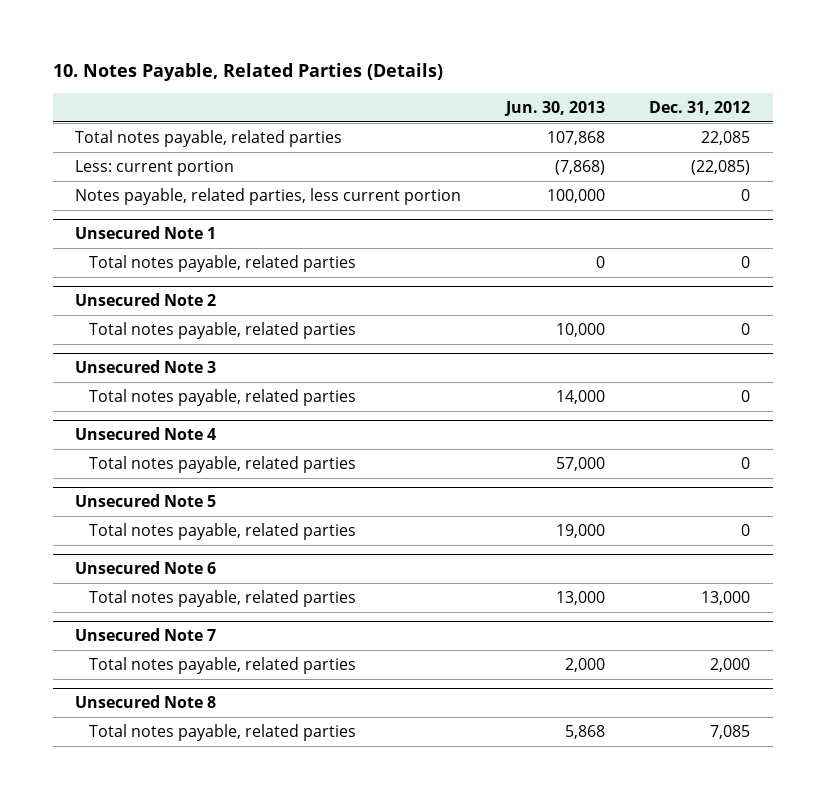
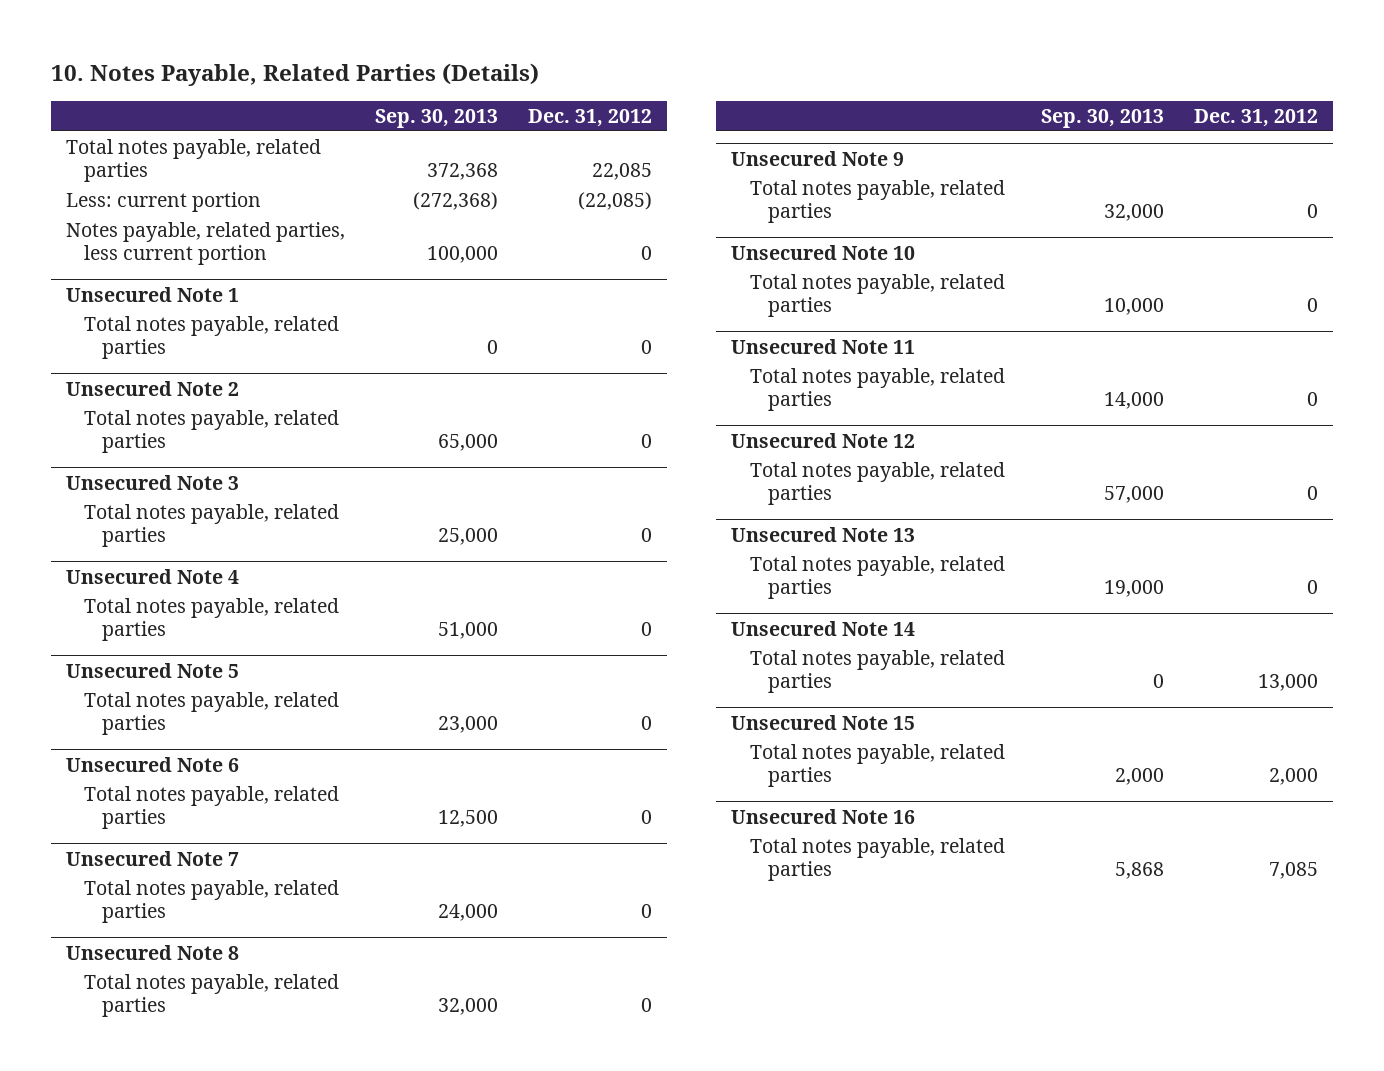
[503,100,605,116] Jun. 30, 2013 -> none
none -> [374,108,498,128] Sep. 30, 2013
[701,590,751,605] 13,000 -> [641,809,653,824] 0
[710,657,751,672] 2,000 -> [641,903,653,918] 0
none -> [84,974,340,1017] Total notes payable, related parties
none -> [731,150,905,166] Unsecured Note 9
none -> [749,180,1005,223] Total notes payable, related parties
none -> [731,244,916,260] Unsecured Note 10
none -> [749,274,1005,317] Total notes payable, related parties
none -> [731,338,916,354] Unsecured Note 11
none -> [749,368,1005,411] Total notes payable, related parties
none -> [731,432,916,448] Unsecured Note 12
none -> [749,462,1005,505] Total notes payable, related parties
none -> [731,526,916,542] Unsecured Note 13
none -> [749,556,1005,599] Total notes payable, related parties
none -> [731,620,916,636] Unsecured Note 14
none -> [749,650,1005,693] Total notes payable, related parties
none -> [731,714,916,730] Unsecured Note 15
none -> [749,744,1005,787] Total notes payable, related parties
none -> [731,808,916,824] Unsecured Note 16

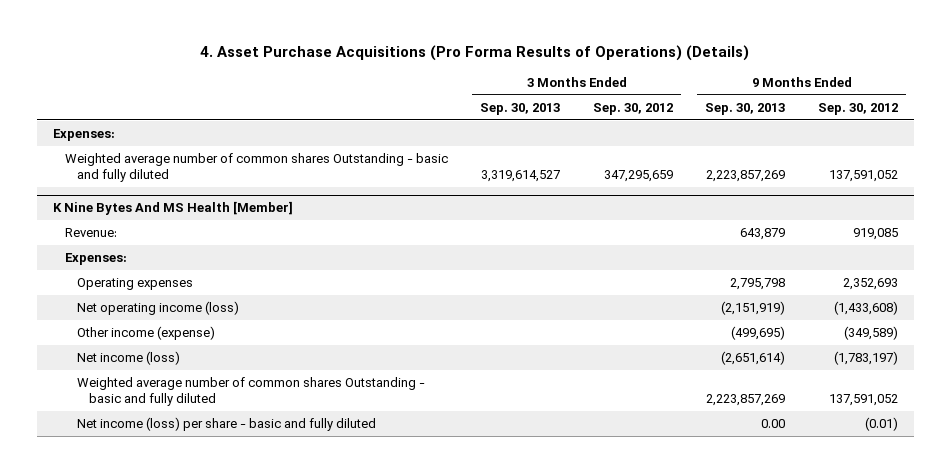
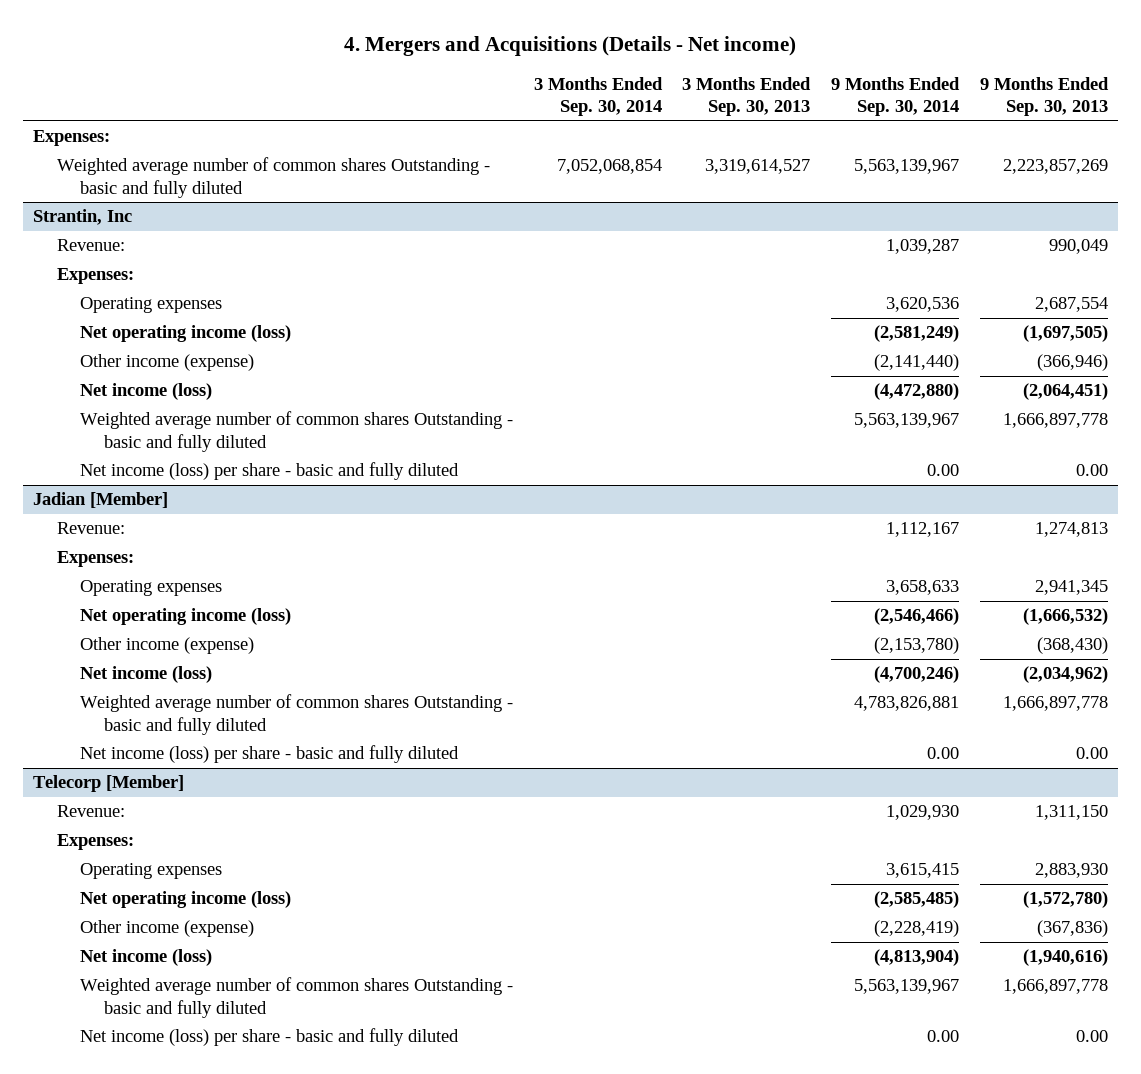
[200,44,750,61] 4. Asset Purchase Acquisitions (Pro Forma Results of Operations) (Details) -> [344,36,797,57] 4. Mergers and Acquisitions (Details - Net income)
[592,102,673,115] Sep. 30, 2012 -> none
[817,102,898,115] Sep. 30, 2012 -> none
none -> [533,77,663,117] 3 Months Ended Sep. 30, 2014
none -> [831,77,961,117] 9 Months Ended Sep. 30, 2014
[52,201,293,216] K Nine Bytes And MS Health [Member] -> none
none -> [33,209,133,226] Strantin, Inc
[740,228,786,241] 643,879 -> [1048,239,1108,255] 990,049
[730,278,786,291] 2,795,798 -> [1034,297,1108,313] 2,687,554
[721,301,786,316] (2,151,919) -> [1022,325,1108,343] (1,697,505)
[731,326,786,341] (499,695) -> [1036,354,1108,372] (366,946)
[721,351,786,366] (2,651,614) -> [1022,383,1108,401] (2,064,451)
[706,394,786,407] 2,223,857,269 -> [1002,413,1108,429] 1,666,897,778
none -> [33,492,169,509] Jadian [Member]
none -> [56,522,125,535] Revenue:
none -> [56,551,134,568] Expenses:
none -> [80,580,223,597] Operating expenses
none -> [80,608,292,626] Net operating income (loss)
none -> [80,637,255,655] Other income (expense)
none -> [80,666,213,684] Net income (loss)
none -> [80,694,514,735] Weighted average number of common shares Outstanding - basic and fully diluted
none -> [80,745,460,764] Net income (loss) per share - basic and fully diluted
none -> [33,775,185,793] Telecorp [Member]
none -> [56,805,125,818] Revenue:
none -> [56,834,134,851] Expenses:
none -> [80,863,223,880] Operating expenses
none -> [80,891,292,909] Net operating income (loss)
none -> [80,920,255,938] Other income (expense)
none -> [80,949,213,967] Net income (loss)
none -> [80,977,514,1018] Weighted average number of common shares Outstanding - basic and fully diluted
none -> [80,1028,460,1047] Net income (loss) per share - basic and fully diluted

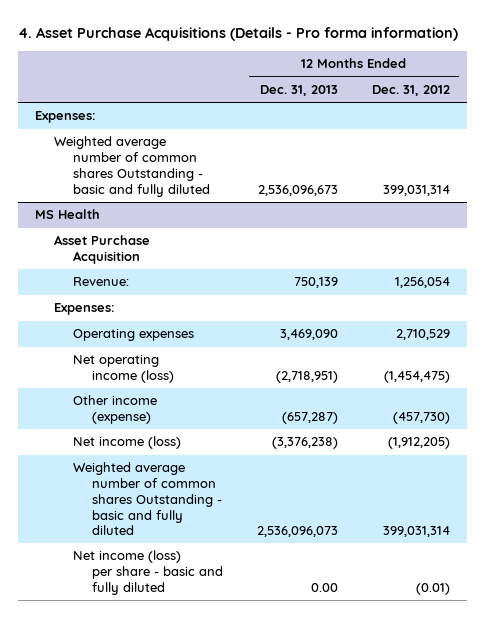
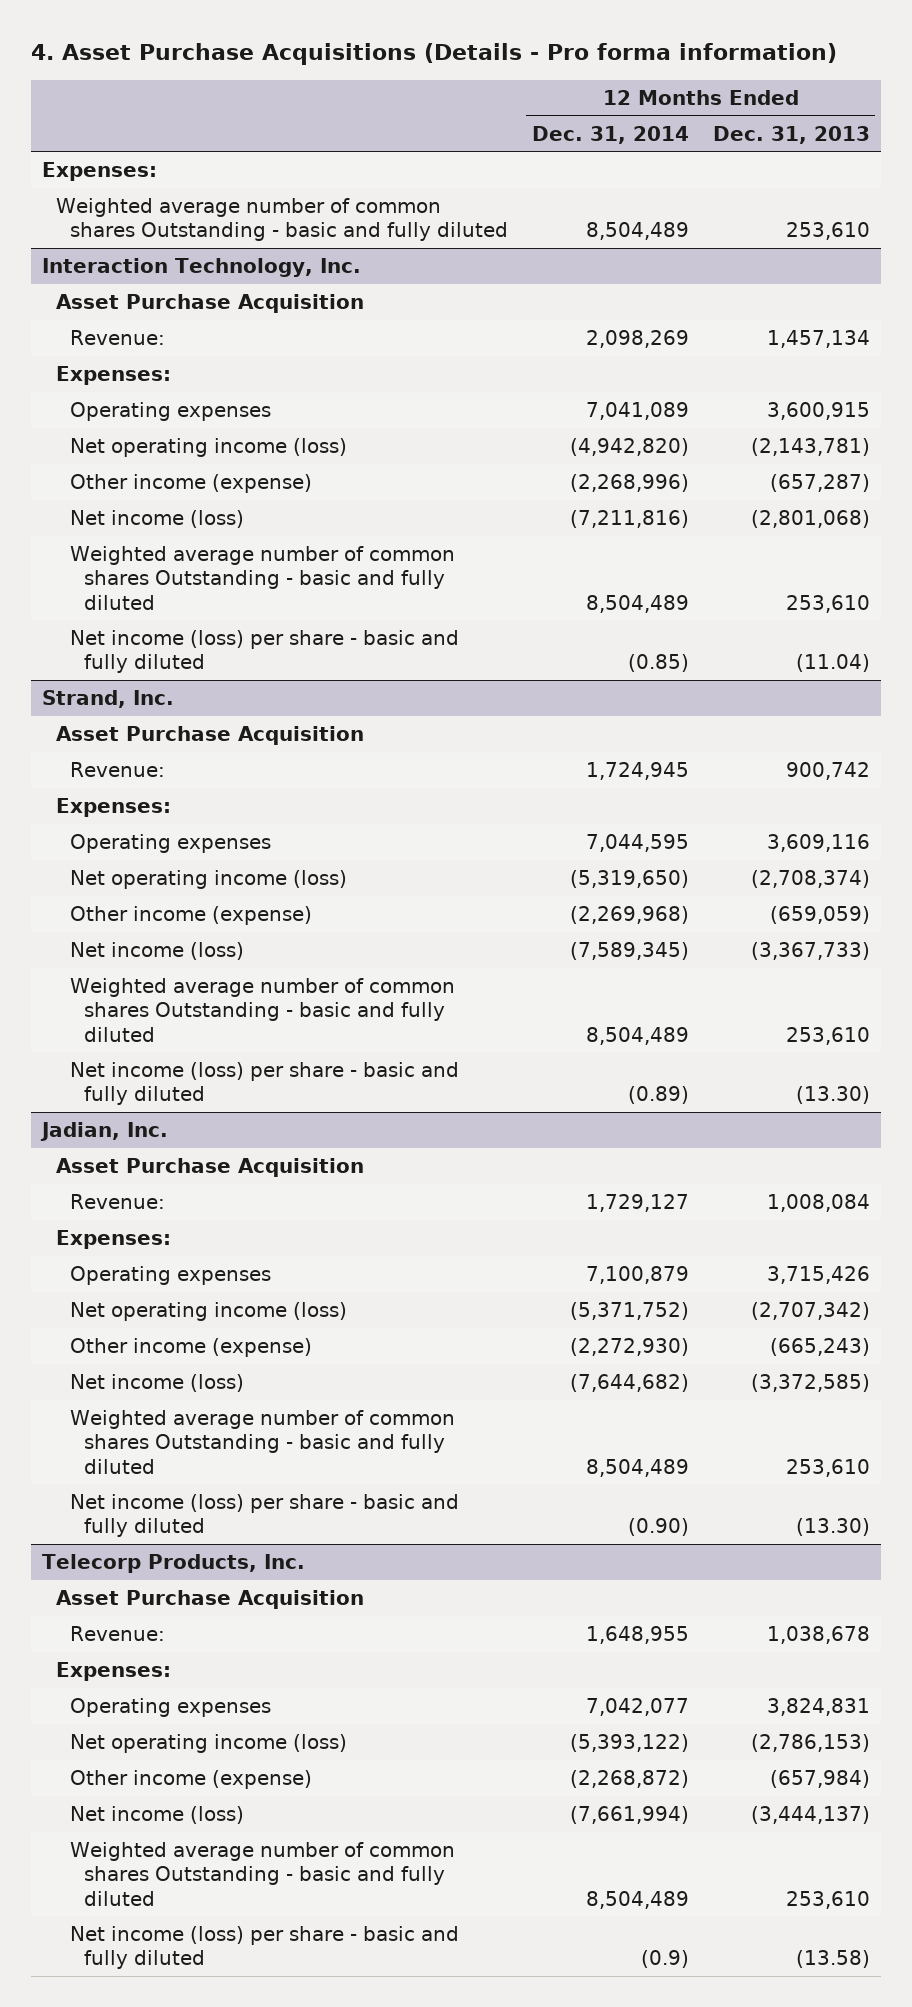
[372,84,451,96] Dec. 31, 2012 -> none
none -> [531,125,689,144] Dec. 31, 2014
[35,209,101,220] MS Health -> none
[258,184,339,196] 2,536,096,673 -> [785,222,870,241] 253,610
none -> [42,257,362,277] Interaction Technology, Inc.
[294,277,339,289] 750,139 -> [766,329,870,348] 1,457,134
[280,329,339,341] 3,469,090 -> [766,401,870,420] 3,600,915
[276,371,339,384] (2,718,951) -> [750,437,870,456] (2,143,781)
[272,437,339,450] (3,376,238) -> [750,509,870,528] (2,801,068)
[257,526,339,538] 2,536,096,073 -> [785,594,870,613] 253,610
[311,582,339,592] 0.00 -> [795,654,870,673] (11.04)
none -> [42,689,175,708] Strand, Inc.
none -> [56,725,365,745] Asset Purchase Acquisition
none -> [70,761,166,777] Revenue:
none -> [56,797,172,817] Expenses:
none -> [70,833,272,853] Operating expenses
none -> [70,869,348,889] Net operating income (loss)
none -> [70,905,313,925] Other income (expense)
none -> [70,941,245,960] Net income (loss)
none -> [70,977,456,1042] Weighted average number of common shares Outstanding - basic and fully diluted
none -> [70,1061,460,1106] Net income (loss) per share - basic and fully diluted
none -> [40,1121,169,1141] Jadian, Inc.
none -> [56,1157,365,1177] Asset Purchase Acquisition
none -> [70,1193,166,1209] Revenue:
none -> [56,1229,172,1249] Expenses:
none -> [70,1265,272,1285] Operating expenses
none -> [70,1301,348,1321] Net operating income (loss)
none -> [70,1337,313,1357] Other income (expense)
none -> [70,1373,245,1392] Net income (loss)
none -> [70,1409,456,1474] Weighted average number of common shares Outstanding - basic and fully diluted
none -> [70,1493,460,1538] Net income (loss) per share - basic and fully diluted
none -> [42,1553,306,1573] Telecorp Products, Inc.
none -> [56,1589,365,1609] Asset Purchase Acquisition
none -> [70,1625,166,1641] Revenue:
none -> [56,1661,172,1681] Expenses:
none -> [70,1697,272,1717] Operating expenses
none -> [70,1733,348,1753] Net operating income (loss)
none -> [70,1769,313,1789] Other income (expense)
none -> [70,1805,245,1824] Net income (loss)
none -> [70,1841,456,1906] Weighted average number of common shares Outstanding - basic and fully diluted
none -> [70,1925,460,1970] Net income (loss) per share - basic and fully diluted

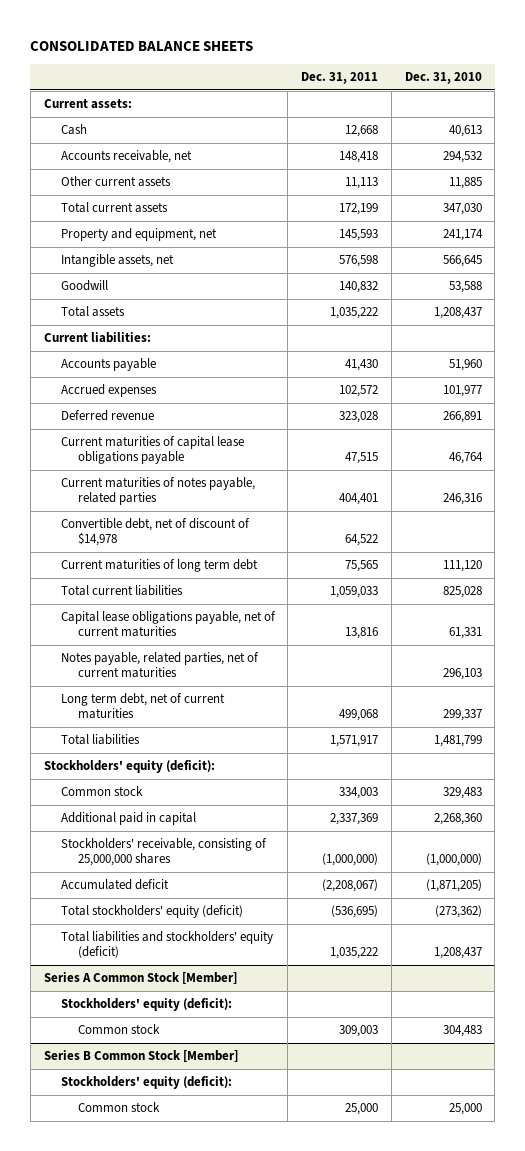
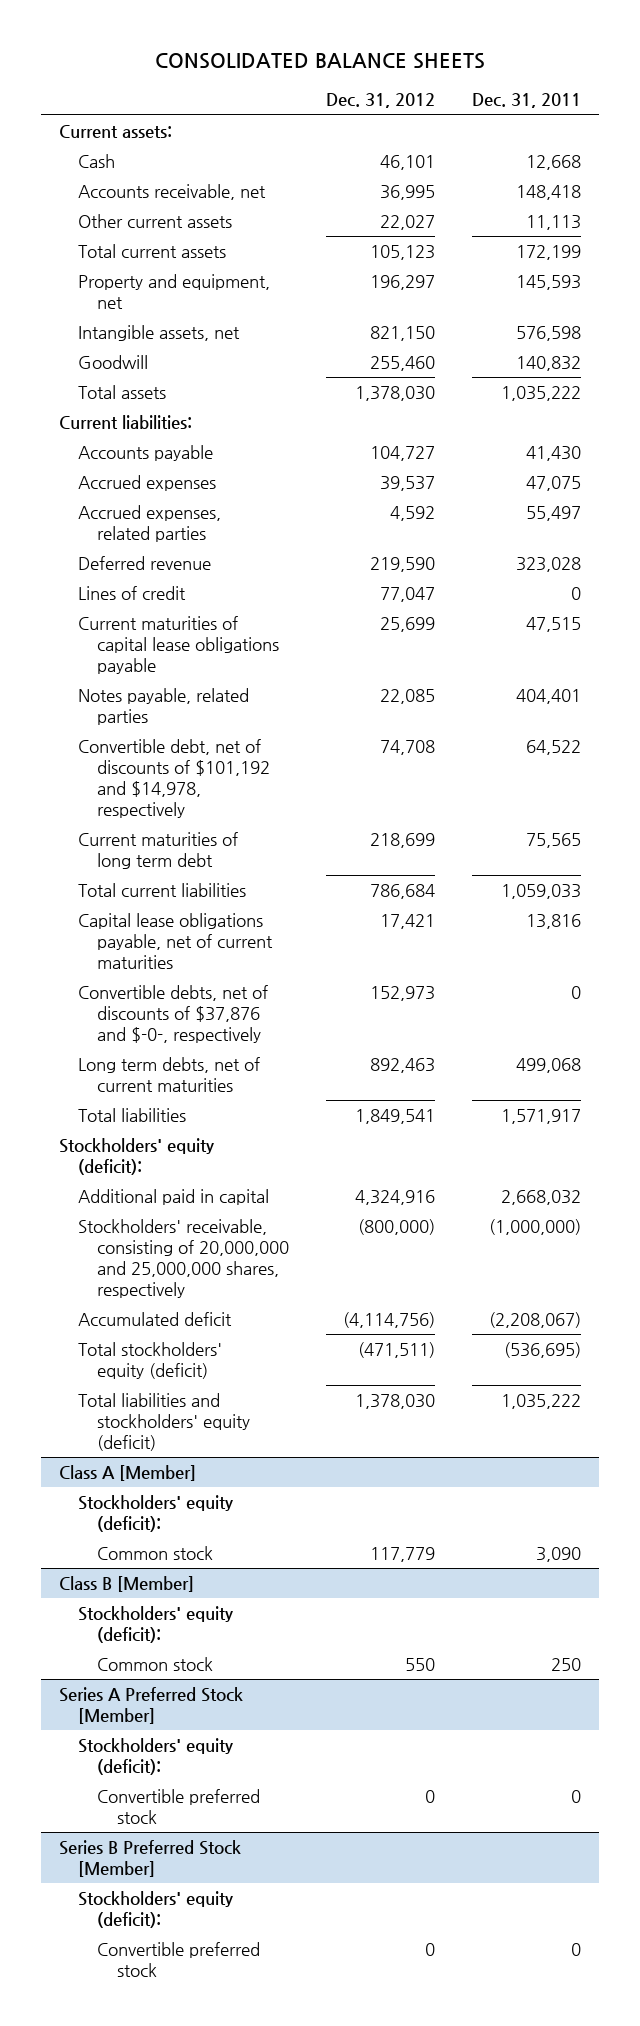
[404,72,482,85] Dec. 31, 2010 -> none
none -> [326,93,436,109] Dec. 31, 2012
[339,385,379,398] 102,572 -> [525,476,581,492] 47,075
none -> [78,505,222,543] Accrued expenses, related parties
none -> [78,586,187,601] Lines of credit
[60,477,255,506] Current maturities of notes payable, related parties -> [78,688,250,726] Notes payable, related parties
[60,518,250,547] Convertible debt, net of discount of $14,978 -> [78,739,271,818] Convertible debt, net of discounts of $101,192 and $14,978, respectively
[60,652,259,679] Notes payable, related parties, net of current maturities -> none
none -> [78,985,269,1043] Convertible debts, net of discounts of $37,876 and $-0-, respectively
[60,693,225,720] Long term debt, net of current maturities -> [78,1057,261,1093] Long term debts, net of current maturities
[60,786,143,797] Common stock -> none
[330,813,379,826] 2,337,369 -> [500,1190,581,1206] 2,668,032
[60,838,267,867] Stockholders' receivable, consisting of 25,000,000 shares -> [78,1219,290,1298] Stockholders' receivable, consisting of 20,000,000 and 25,000,000 shares, respectively
[43,972,237,985] Series A Common Stock [Member] -> none
none -> [59,1465,197,1482] Class A [Member]
[43,1050,238,1063] Series B Common Stock [Member] -> none
[339,1025,379,1038] 309,003 -> [535,1547,581,1563] 3,090
none -> [59,1576,195,1593] Class B [Member]
[345,1103,379,1116] 25,000 -> [550,1658,581,1672] 250
none -> [59,1687,244,1725] Series A Preferred Stock [Member]
none -> [78,1738,234,1776] Stockholders' equity (deficit):
none -> [97,1789,261,1825] Convertible preferred stock
none -> [59,1840,242,1878] Series B Preferred Stock [Member]
none -> [78,1891,234,1929] Stockholders' equity (deficit):
none -> [97,1942,261,1978] Convertible preferred stock

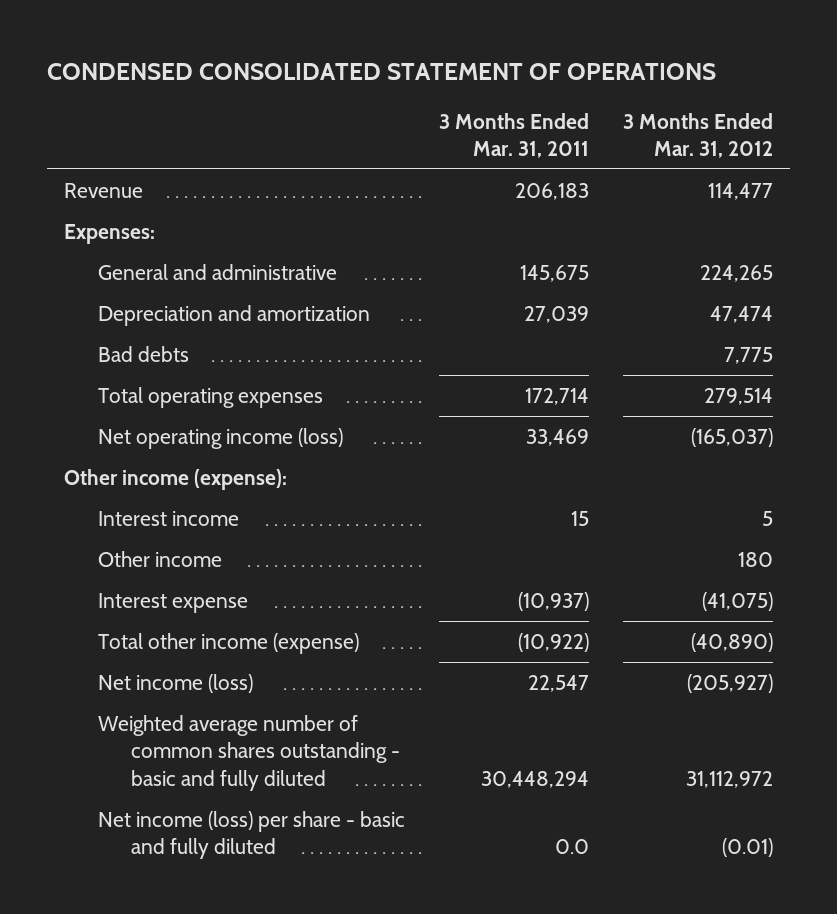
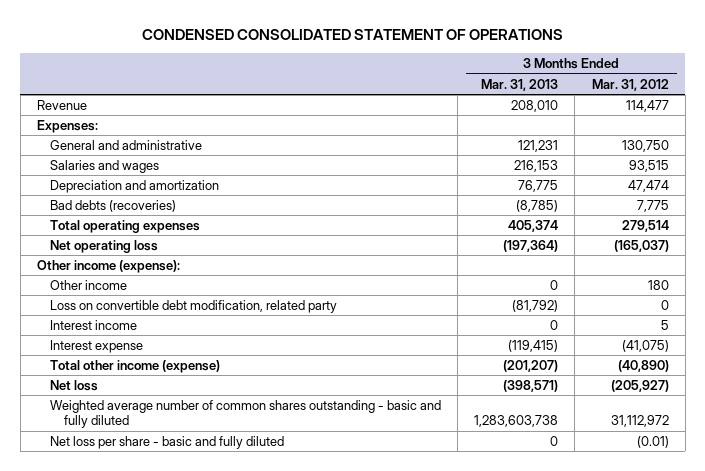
[438,112,589,159] 3 Months Ended Mar. 31, 2011 -> none
none -> [481,78,559,91] Mar. 31, 2013
[699,264,773,282] 224,265 -> [621,139,669,152] 130,750
none -> [50,159,160,173] Salaries and wages
[97,345,189,362] Bad debts -> [50,199,177,212] Bad debts (recoveries)
[97,427,343,449] Net operating income (loss) -> [50,239,159,253] Net operating loss
none -> [50,299,338,313] Loss on convertible debt modification, related party
[97,510,239,526] Interest income -> [50,319,138,330] Interest income
[97,673,253,693] Net income (loss) -> [50,379,99,391] Net loss
[97,810,405,860] Net income (loss) per share - basic and fully diluted -> [50,435,285,449] Net loss per share - basic and fully diluted

